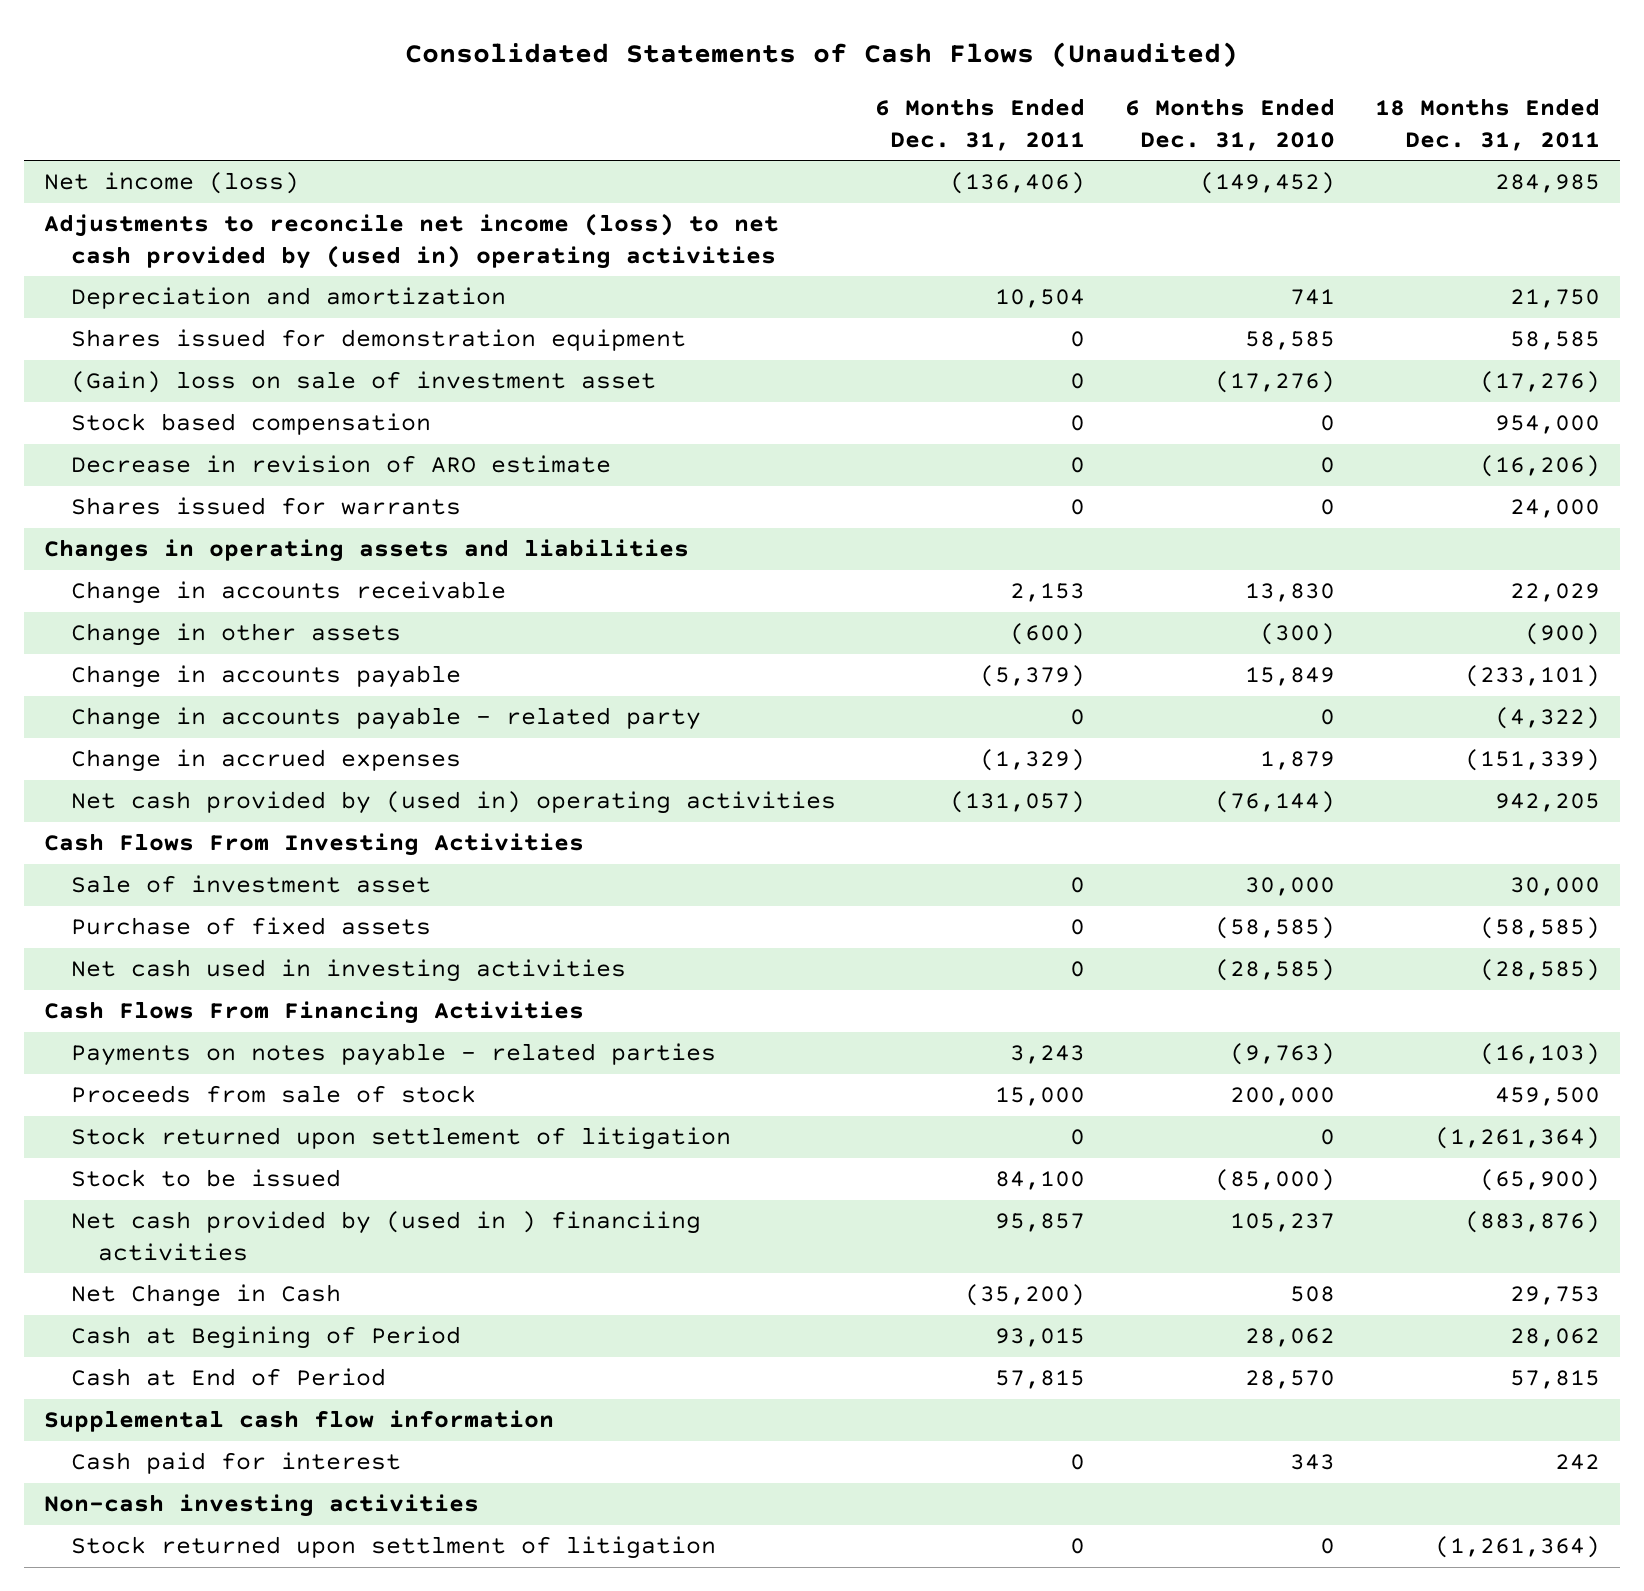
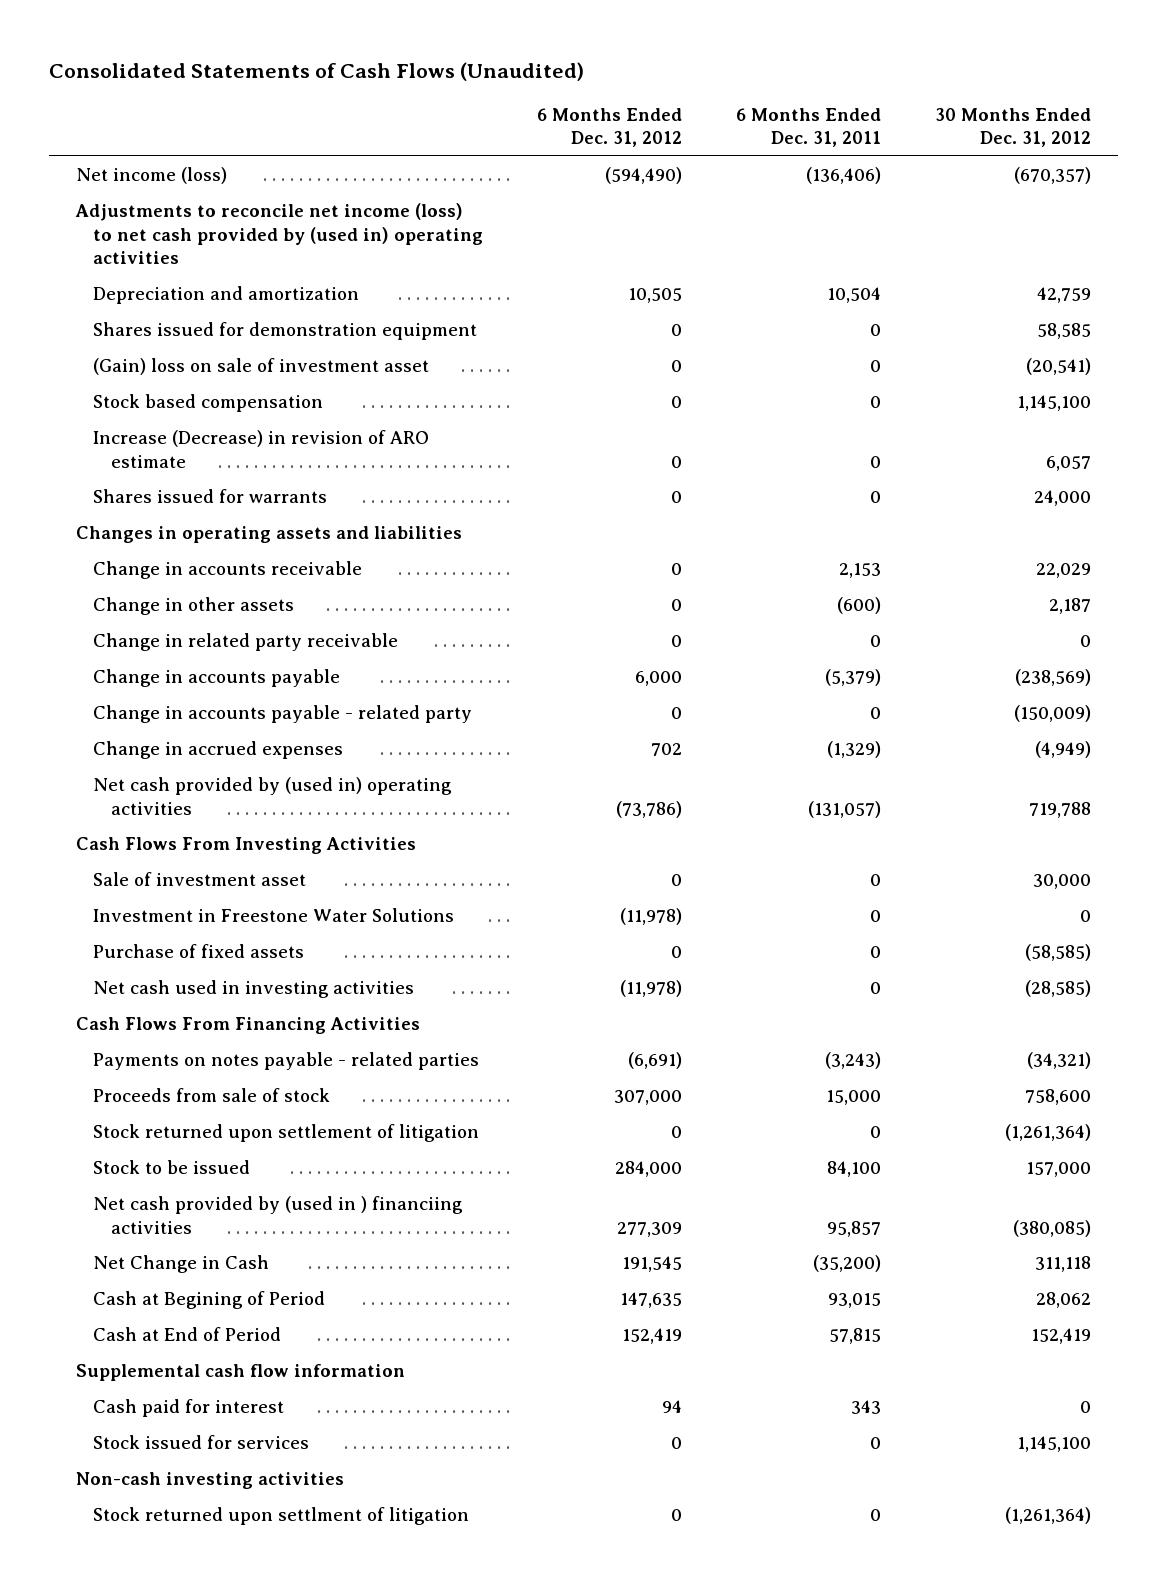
[1125,98,1336,151] 6 Months Ended Dec. 31, 2010 -> none
[1374,98,1600,151] 18 Months Ended Dec. 31, 2011 -> none
none -> [537,107,683,148] 6 Months Ended Dec. 31, 2012
none -> [935,107,1092,148] 30 Months Ended Dec. 31, 2012
[70,455,611,474] Decrease in revision of ARO estimate -> [93,430,430,468] Increase (Decrease) in revision of ARO estimate
none -> [93,633,399,652] Change in related party receivable
none -> [93,908,455,923] Investment in Freestone Water Solutions
[1010,1045,1086,1065] 3,243 -> [825,1052,882,1070] (3,243)
[1070,1454,1086,1471] 0 -> [851,1400,882,1415] 343
none -> [93,1435,310,1450] Stock issued for services

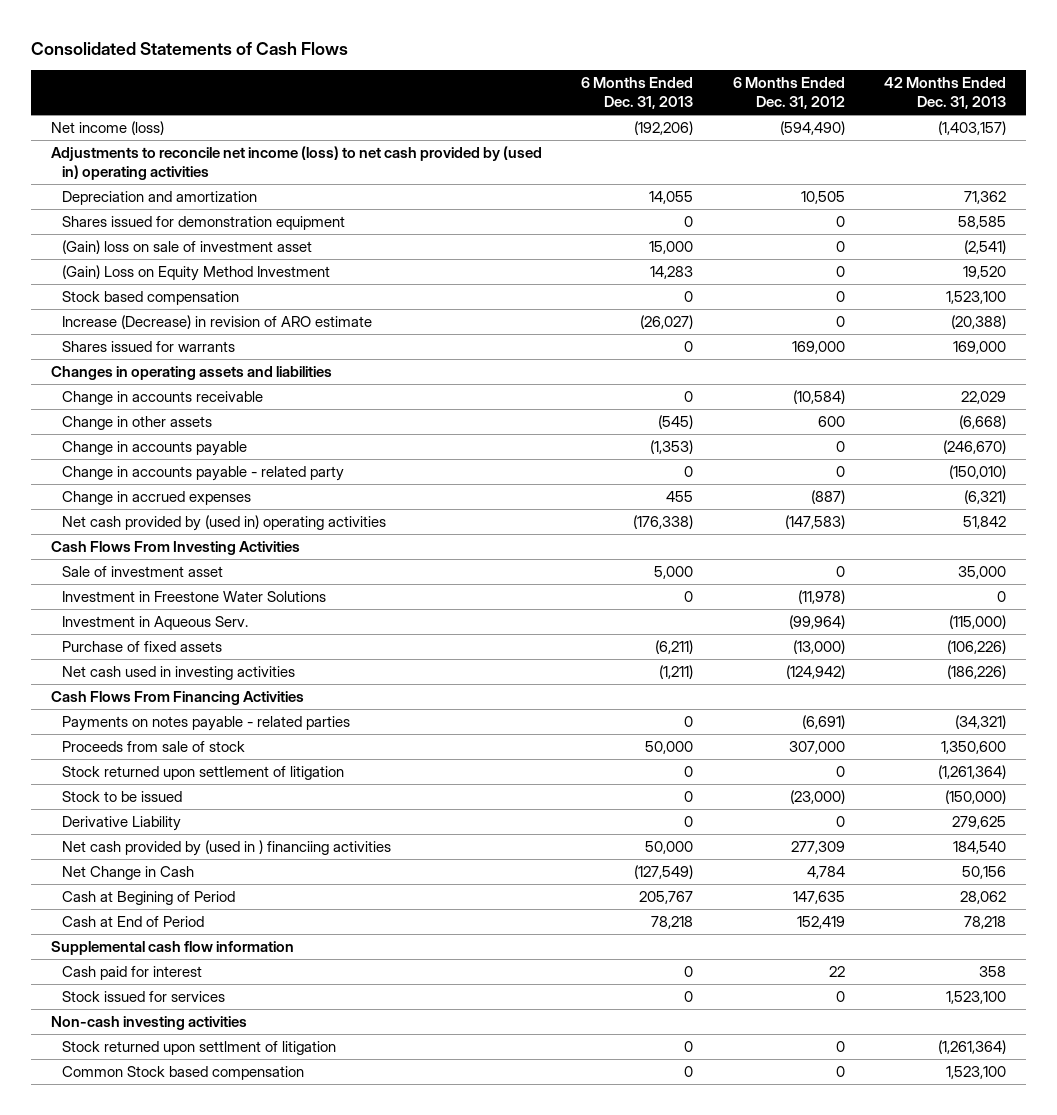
[48,61,584,81] Consolidated Statements of Cash Flows (Unaudited) -> [31,41,349,55] Consolidated Statements of Cash Flows
[736,107,882,148] 6 Months Ended Dec. 31, 2011 -> none
[935,107,1092,148] 30 Months Ended Dec. 31, 2012 -> none
none -> [581,77,694,110] 6 Months Ended Dec. 31, 2013
none -> [884,77,1007,110] 42 Months Ended Dec. 31, 2013
none -> [61,265,330,282] (Gain) Loss on Equity Method Investment
[671,491,683,504] 0 -> [791,341,845,355] 169,000
[93,633,399,652] Change in related party receivable -> none
[671,563,683,576] 0 -> [792,390,845,405] (10,584)
[671,599,683,612] 0 -> [817,416,845,428] 600
[635,671,683,687] 6,000 -> [835,441,845,453] 0
[651,743,683,757] 702 -> [810,490,845,505] (887)
[616,800,683,818] (73,786) -> [784,515,845,530] (147,583)
none -> [61,616,248,631] Investment in Aqueous Serv.
[671,946,683,959] 0 -> [792,640,845,655] (13,000)
[620,980,683,998] (11,978) -> [785,665,845,680] (124,942)
[615,1161,683,1178] 284,000 -> [789,790,845,805] (23,000)
none -> [61,816,181,832] Derivative Liability
[622,1256,683,1273] 191,545 -> [806,866,845,880] 4,784
[662,1400,683,1414] 94 -> [828,966,845,978] 22
none -> [61,1066,304,1081] Common Stock based compensation

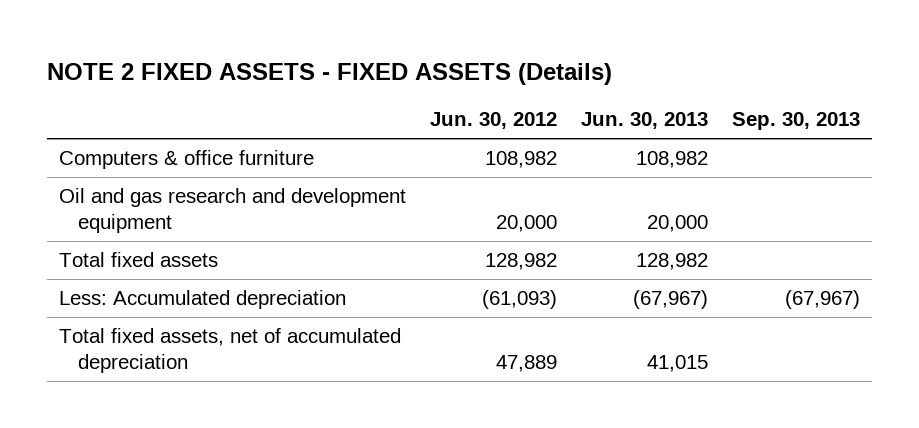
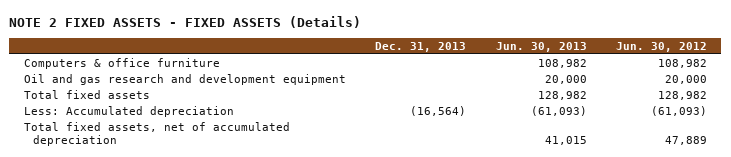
[732,112,861,131] Sep. 30, 2013 -> none
none -> [375,41,467,52] Dec. 31, 2013
[633,290,709,310] (67,967) -> [530,106,587,117] (61,093)

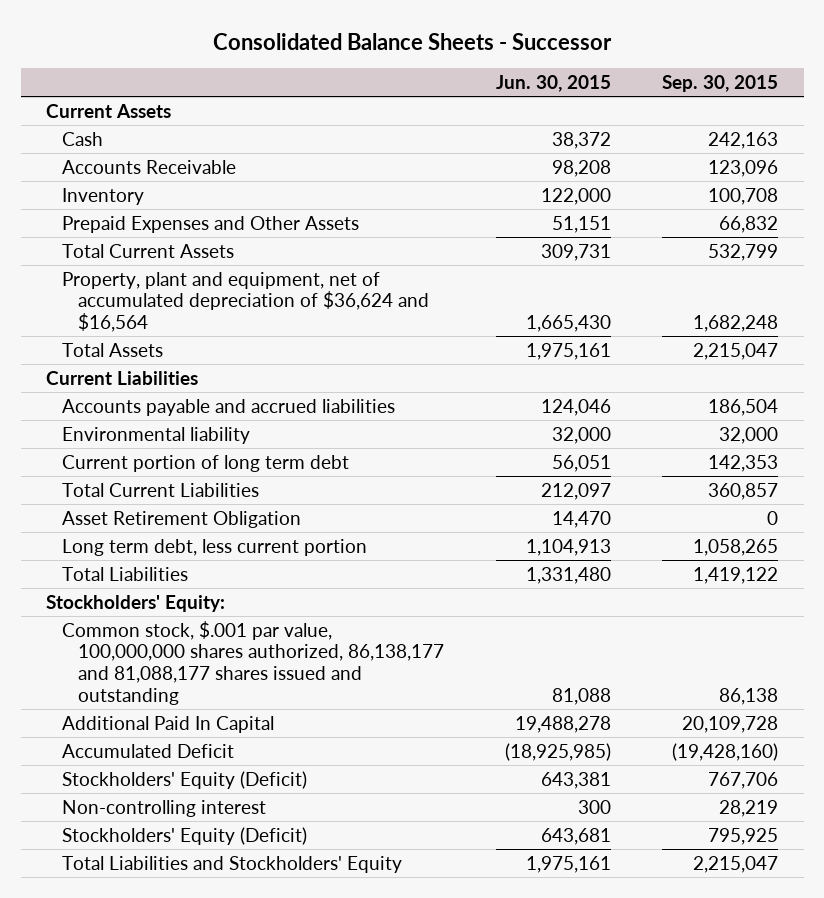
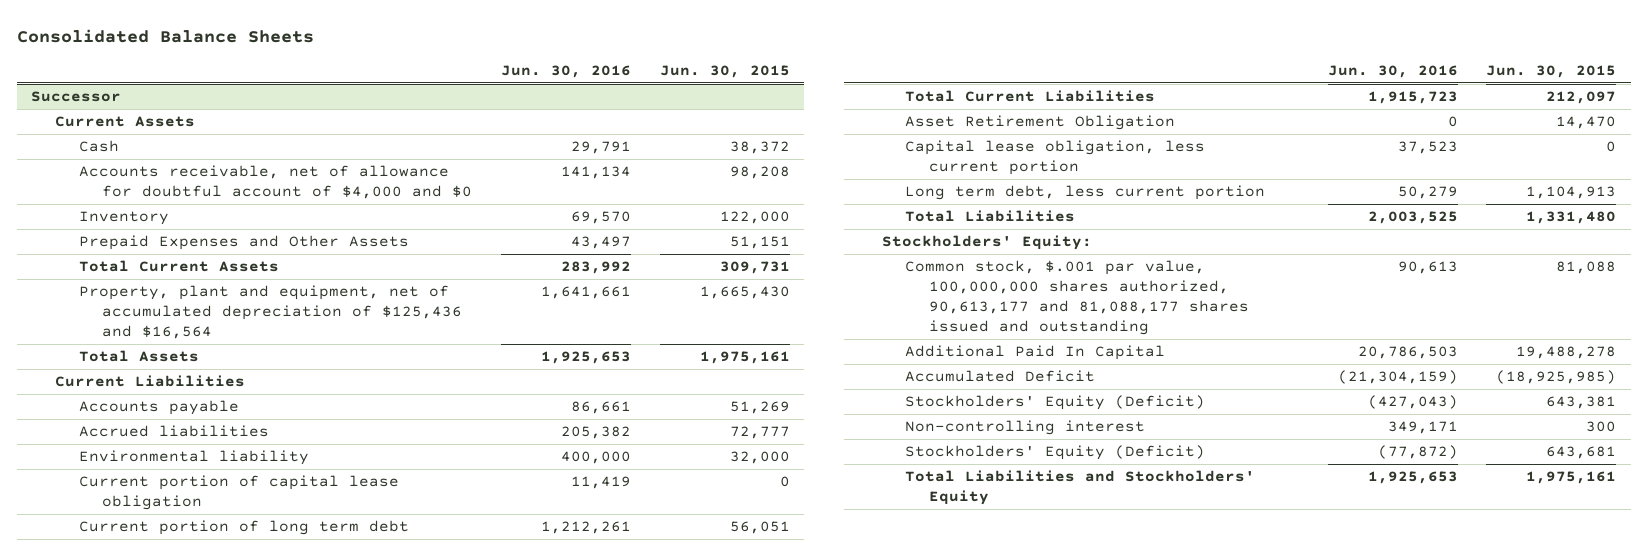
[213,32,613,50] Consolidated Balance Sheets - Successor -> [17,28,315,43] Consolidated Balance Sheets
[661,74,778,92] Sep. 30, 2015 -> none
none -> [500,65,631,79] Jun. 30, 2016
none -> [31,91,122,103] Successor
[62,159,237,174] Accounts Receivable -> [78,165,473,200] Accounts receivable, net of allowance for doubtful account of $4,000 and $0
[62,271,430,333] Property, plant and equipment, net of accumulated depreciation of $36,624 and $16,564 -> [78,285,463,339] Property, plant and equipment, net of accumulated depreciation of $125,436 and $16,564
[62,398,396,416] Accounts payable and accrued liabilities -> none
none -> [78,400,239,416] Accounts payable
none -> [78,425,269,438] Accrued liabilities
none -> [78,475,399,511] Current portion of capital lease obligation
none -> [905,140,1206,176] Capital lease obligation, less current portion
[62,620,445,705] Common stock, $.001 par value, 100,000,000 shares authorized, 86,138,177 and 81,088,177 shares issued and outstanding -> [905,260,1250,335] Common stock, $.001 par value, 100,000,000 shares authorized, 90,613,177 and 81,088,177 shares issued and outstanding

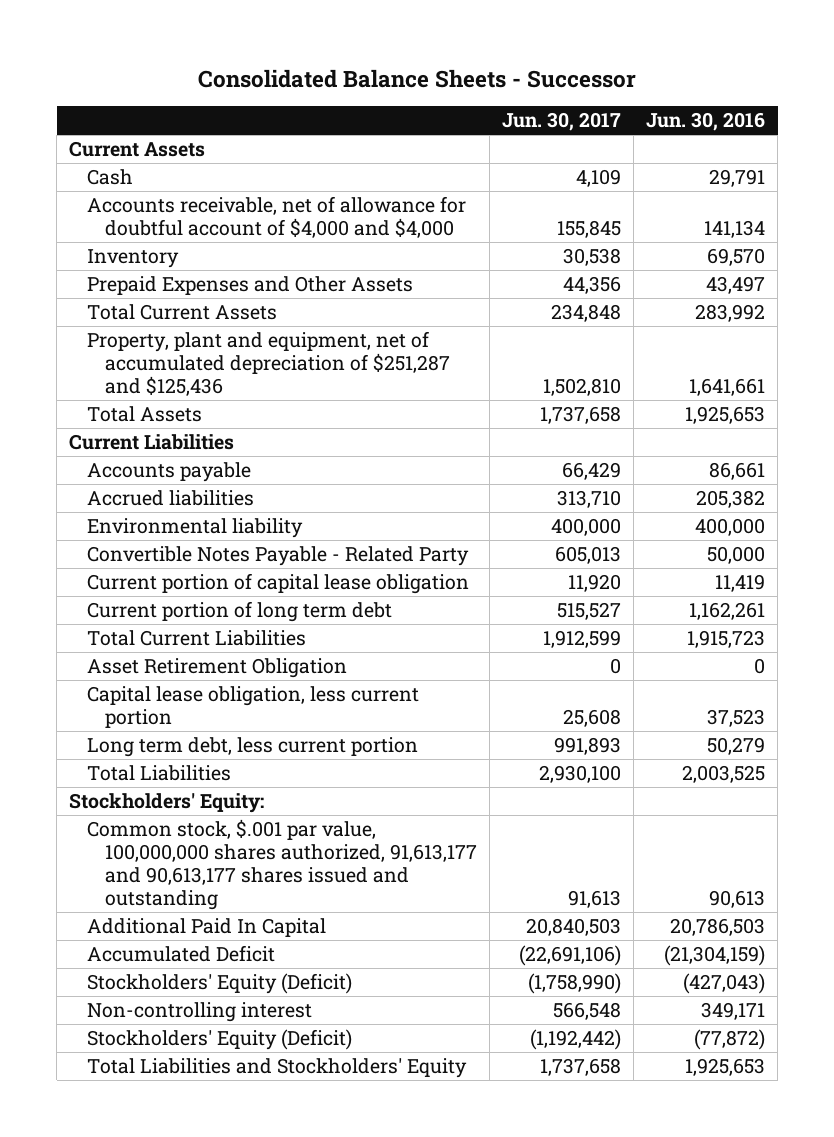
[17,28,315,43] Consolidated Balance Sheets -> [198,68,637,88] Consolidated Balance Sheets - Successor
[659,65,790,79] Jun. 30, 2015 -> none
none -> [502,112,622,132] Jun. 30, 2017
[31,91,122,103] Successor -> none
[78,165,473,200] Accounts receivable, net of allowance for doubtful account of $4,000 and $0 -> [87,195,467,238] Accounts receivable, net of allowance for doubtful account of $4,000 and $4,000
[78,285,463,339] Property, plant and equipment, net of accumulated depreciation of $125,436 and $16,564 -> [87,330,450,396] Property, plant and equipment, net of accumulated depreciation of $251,287 and $125,436
none -> [87,545,470,566] Convertible Notes Payable - Related Party
[540,521,631,535] 1,212,261 -> [689,601,766,620] 1,162,261
[905,260,1250,335] Common stock, $.001 par value, 100,000,000 shares authorized, 90,613,177 and 81,088,177 shares issued and outstanding -> [87,818,477,910] Common stock, $.001 par value, 100,000,000 shares authorized, 91,613,177 and 90,613,177 shares issued and outstanding

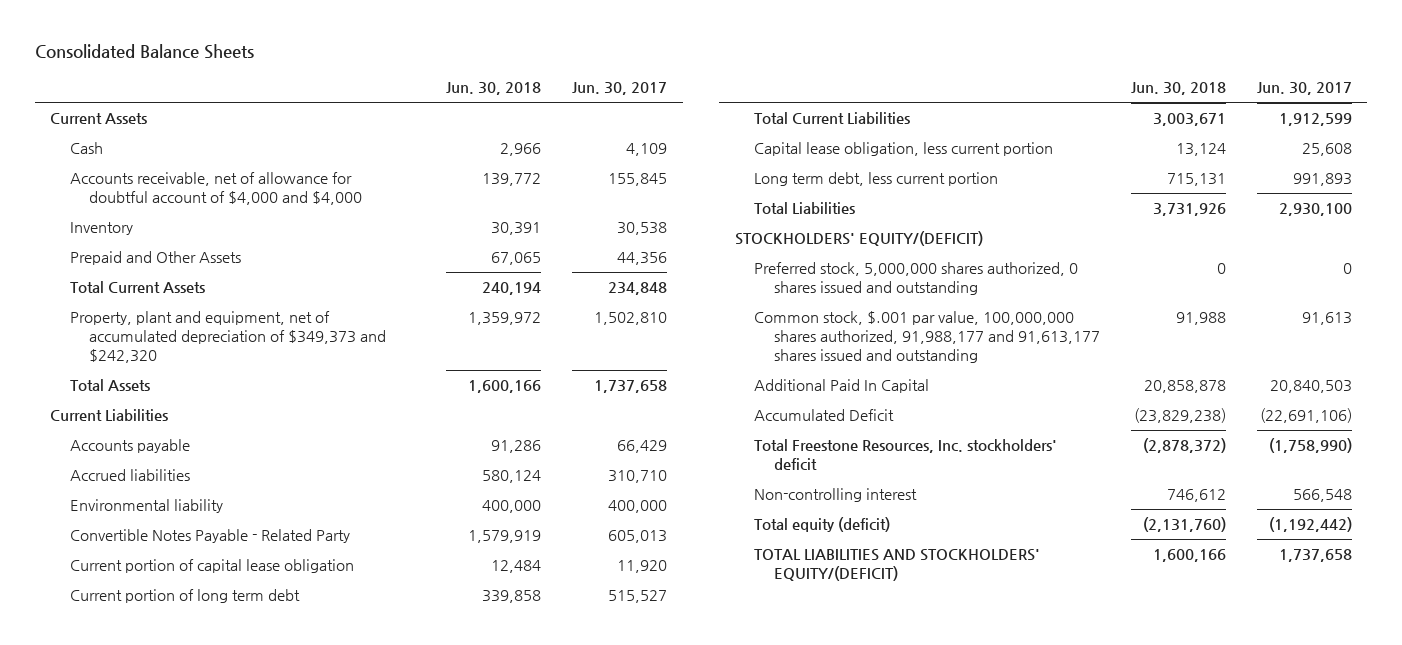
[198,68,637,88] Consolidated Balance Sheets - Successor -> [34,44,254,60] Consolidated Balance Sheets
[646,112,766,132] Jun. 30, 2016 -> none
none -> [446,82,542,96] Jun. 30, 2018
[87,275,414,295] Prepaid Expenses and Other Assets -> [69,251,241,266] Prepaid and Other Assets
[87,330,450,396] Property, plant and equipment, net of accumulated depreciation of $251,287 and $125,436 -> [69,311,387,364] Property, plant and equipment, net of accumulated depreciation of $349,373 and $242,320
[557,489,622,508] 313,710 -> [608,470,668,484] 310,710
[87,657,348,678] Asset Retirement Obligation -> none
[69,792,265,813] Stockholders' Equity: -> [734,231,983,247] STOCKHOLDERS' EQUITY/(DEFICIT)
none -> [754,262,1079,296] Preferred stock, 5,000,000 shares authorized, 0 shares issued and outstanding
[87,818,477,910] Common stock, $.001 par value, 100,000,000 shares authorized, 91,613,177 and 90,613,177 shares issued and outstanding -> [754,311,1100,364] Common stock, $.001 par value, 100,000,000 shares authorized, 91,988,177 and 91,613,177 shares issued and outstanding
[87,972,353,994] Stockholders' Equity (Deficit) -> [754,439,1058,471] Total Freestone Resources, Inc. stockholders' deficit
[87,1028,353,1050] Stockholders' Equity (Deficit) -> [754,517,891,533] Total equity (deficit)
[87,1057,468,1078] Total Liabilities and Stockholders' Equity -> [754,549,1041,582] TOTAL LIABILITIES AND STOCKHOLDERS' EQUITY/(DEFICIT)

